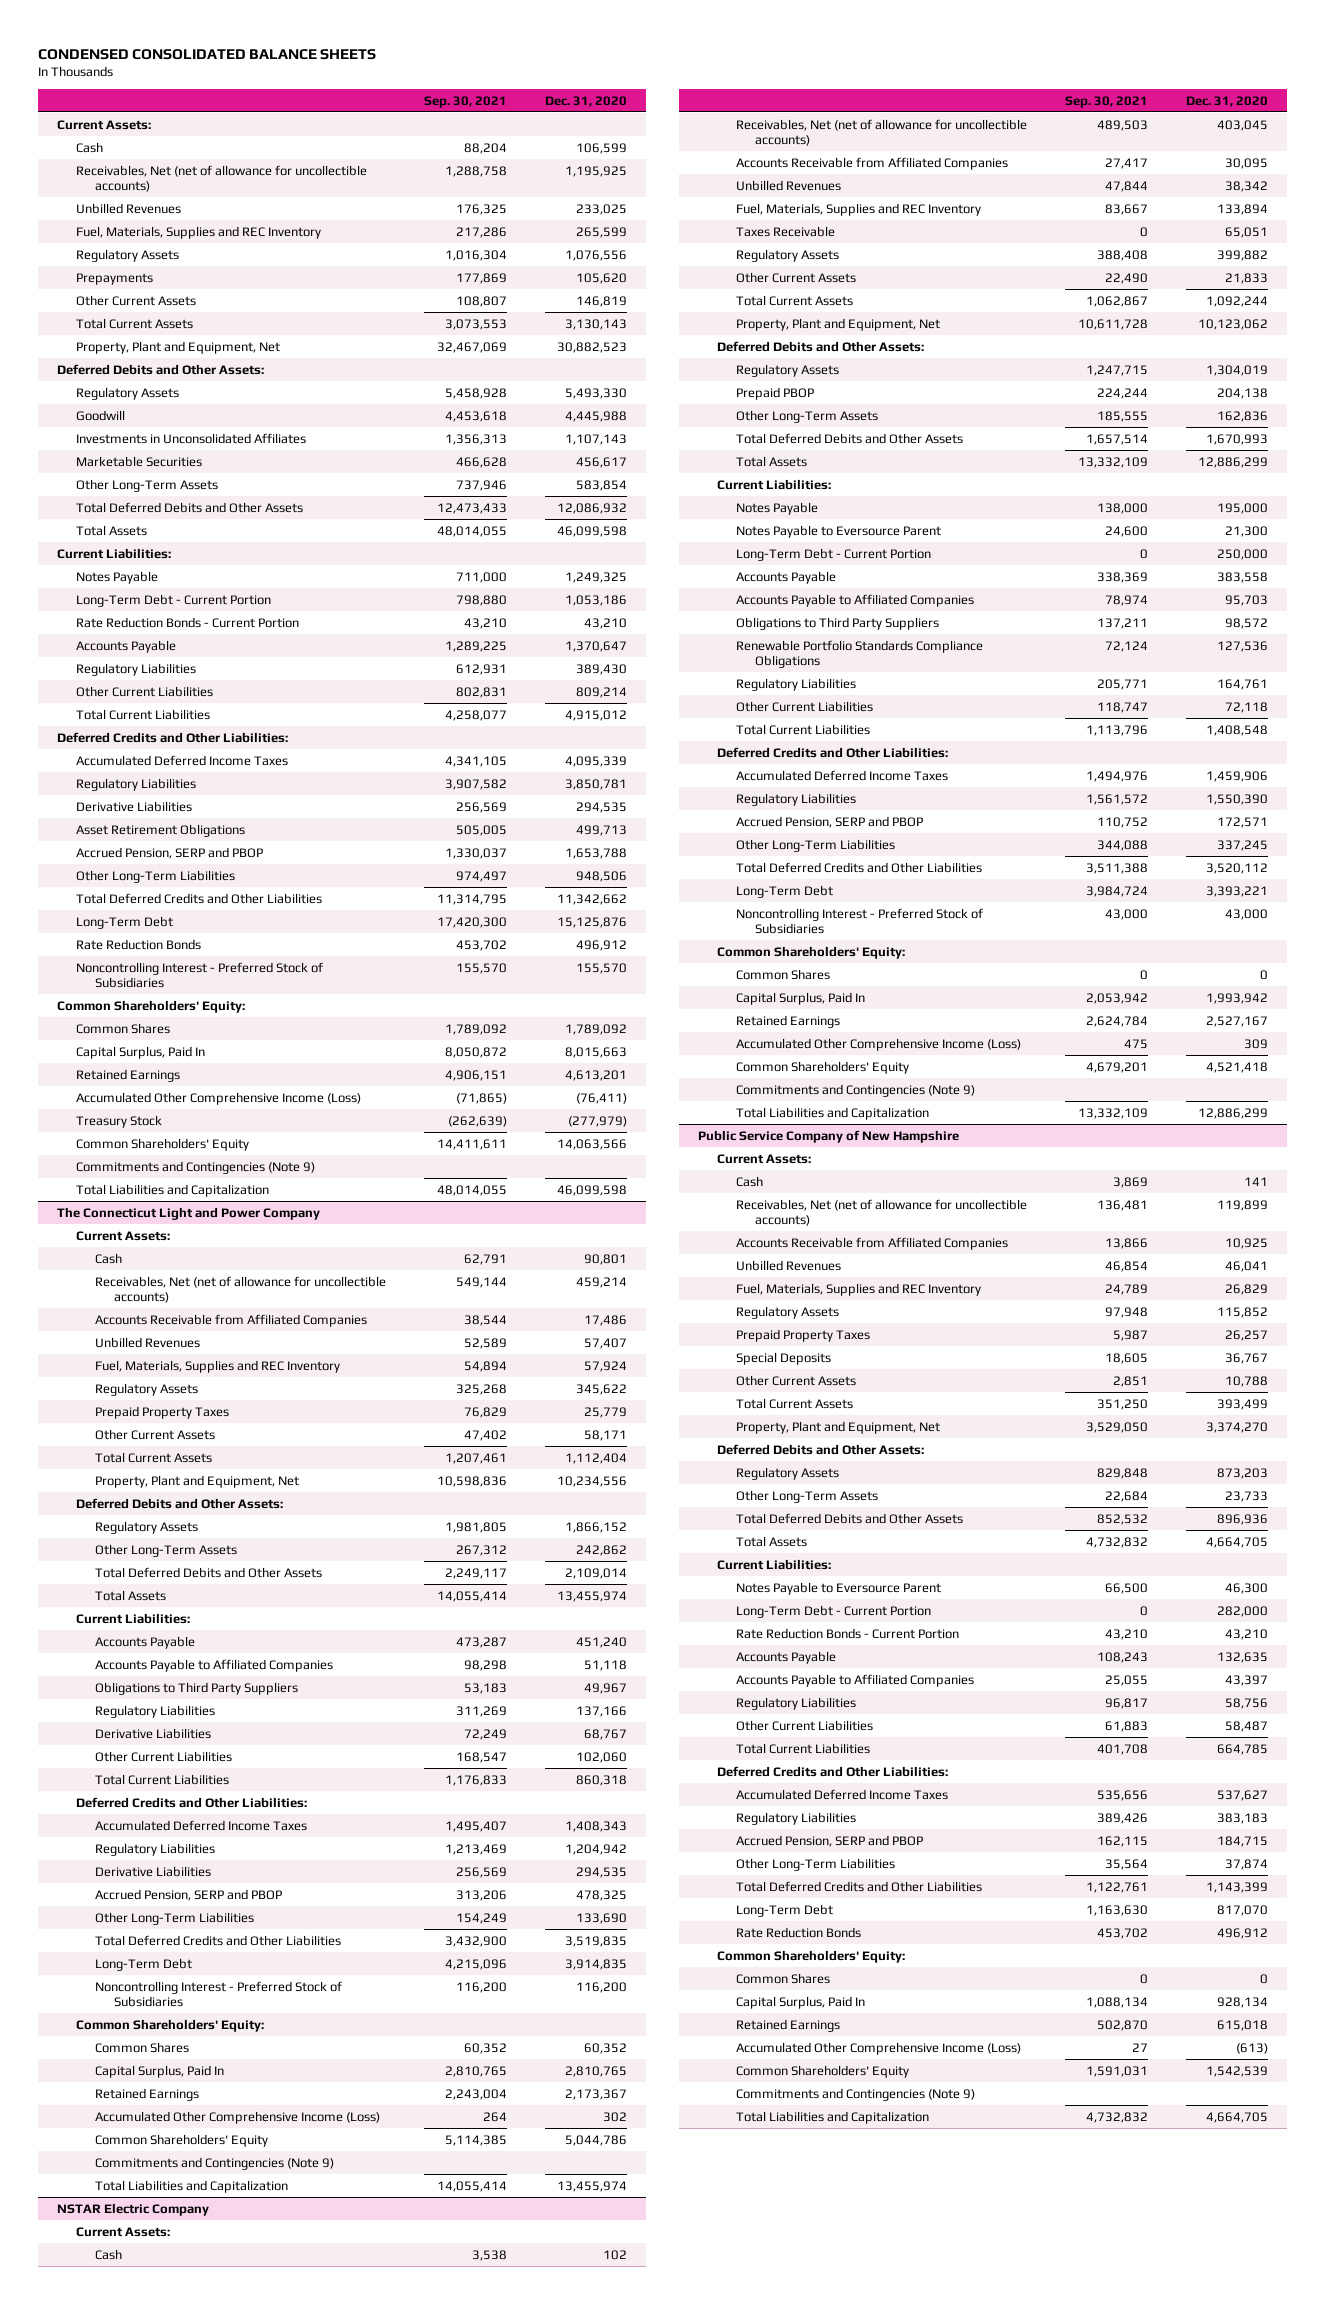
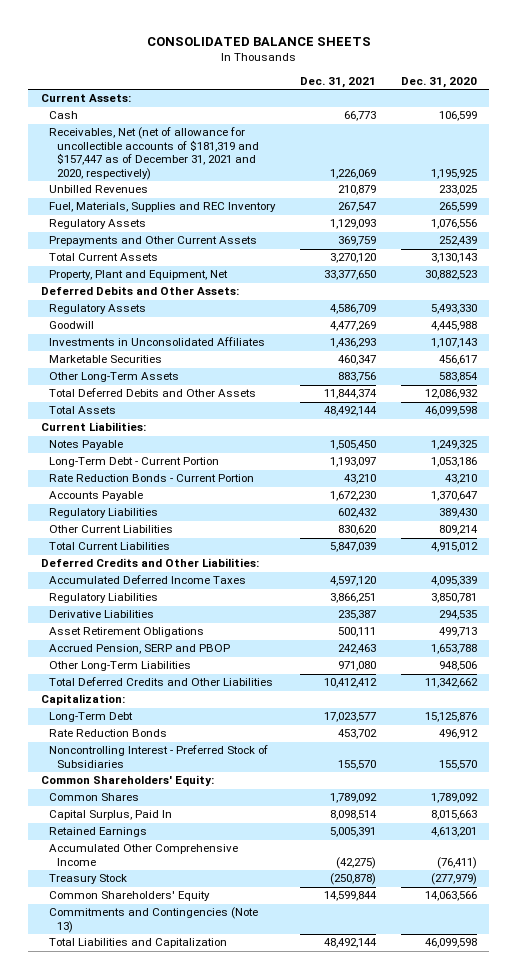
[38,48,377,60] CONDENSED CONSOLIDATED BALANCE SHEETS -> [146,36,371,46] CONSOLIDATED BALANCE SHEETS
[424,95,508,108] Sep. 30, 2021 -> none
none -> [299,76,376,88] Dec. 31, 2021
[76,164,368,193] Receivables, Net (net of allowance for uncollectible accounts) -> [48,127,259,180] Receivables, Net (net of allowance for uncollectible accounts of $181,319 and $157,447 as of December 31, 2021 and 2020, respectively)
[76,272,154,285] Prepayments -> none
[76,294,197,306] Other Current Assets -> [48,236,257,247] Prepayments and Other Current Assets
[576,295,628,307] 146,819 -> [438,236,477,247] 252,439
none -> [40,694,125,706] Capitalization:
[76,1091,362,1105] Accumulated Other Comprehensive Income (Loss) -> [48,844,238,866] Accumulated Other Comprehensive Income
[76,1160,316,1174] Commitments and Contingencies (Note 9) -> [48,907,258,933] Commitments and Contingencies (Note 13)
[57,1206,321,1220] The Connecticut Light and Power Company -> none
[76,1230,171,1241] Current Assets: -> none
[95,1252,123,1264] Cash -> none
[95,1275,387,1304] Receivables, Net (net of allowance for uncollectible accounts) -> none
[95,1313,368,1327] Accounts Receivable from Affiliated Companies -> none
[95,1336,201,1348] Unbilled Revenues -> none
[95,1359,341,1373] Fuel, Materials, Supplies and REC Inventory -> none
[95,1382,199,1396] Regulatory Assets -> none
[95,1405,230,1419] Prepaid Property Taxes -> none
[95,1428,216,1440] Other Current Assets -> none
[95,1451,213,1463] Total Current Assets -> none
[95,1474,300,1488] Property, Plant and Equipment, Net -> none
[76,1497,284,1509] Deferred Debits and Other Assets: -> none
[95,1520,199,1534] Regulatory Assets -> none
[95,1543,238,1557] Other Long-Term Assets -> none
[95,1566,323,1578] Total Deferred Debits and Other Assets -> none
[95,1589,167,1601] Total Assets -> none
[76,1612,191,1624] Current Liabilities: -> none
[95,1635,196,1649] Accounts Payable -> none
[95,1658,334,1672] Accounts Payable to Affiliated Companies -> none
[95,1681,299,1695] Obligations to Third Party Suppliers -> none
[95,1704,216,1718] Regulatory Liabilities -> none
[95,1727,212,1739] Derivative Liabilities -> none
[95,1750,233,1762] Other Current Liabilities -> none
[95,1773,230,1785] Total Current Liabilities -> none
[76,1796,308,1808] Deferred Credits and Other Liabilities: -> none
[95,1819,308,1831] Accumulated Deferred Income Taxes -> none
[95,1842,216,1856] Regulatory Liabilities -> none
[95,1865,212,1877] Derivative Liabilities -> none
[95,1888,283,1901] Accrued Pension, SERP and PBOP -> none
[95,1911,255,1925] Other Long-Term Liabilities -> none
[95,1934,342,1946] Total Deferred Credits and Other Liabilities -> none
[95,1957,193,1971] Long-Term Debt -> none
[95,1980,343,2008] Noncontrolling Interest - Preferred Stock of Subsidiaries -> none
[76,2018,265,2032] Common Shareholders' Equity: -> none
[95,2041,190,2053] Common Shares -> none
[95,2064,225,2078] Capital Surplus, Paid In -> none
[95,2087,200,2101] Retained Earnings -> none
[95,2110,381,2124] Accumulated Other Comprehensive Income (Loss) -> none
[95,2133,269,2147] Common Shareholders' Equity -> none
[95,2156,335,2170] Commitments and Contingencies (Note 9) -> none
[95,2179,289,2193] Total Liabilities and Capitalization -> none
[57,2202,210,2216] NSTAR Electric Company -> none
[76,2226,171,2237] Current Assets: -> none
[95,2248,123,2260] Cash -> none
[735,118,1027,147] Receivables, Net (net of allowance for uncollectible accounts) -> none
[735,156,1008,170] Accounts Receivable from Affiliated Companies -> none
[735,179,841,191] Unbilled Revenues -> none
[735,202,981,216] Fuel, Materials, Supplies and REC Inventory -> none
[735,225,835,237] Taxes Receivable -> none
[735,248,839,262] Regulatory Assets -> none
[735,271,856,283] Other Current Assets -> none
[735,294,853,306] Total Current Assets -> none
[735,317,940,331] Property, Plant and Equipment, Net -> none
[716,340,924,352] Deferred Debits and Other Assets: -> none
[735,363,839,377] Regulatory Assets -> none
[735,386,814,400] Prepaid PBOP -> none
[735,409,878,423] Other Long-Term Assets -> none
[735,432,963,444] Total Deferred Debits and Other Assets -> none
[735,455,807,467] Total Assets -> none
[716,478,831,490] Current Liabilities: -> none
[735,501,818,515] Notes Payable -> none
[735,524,941,538] Notes Payable to Eversource Parent -> none
[735,547,931,561] Long-Term Debt - Current Portion -> none
[735,570,836,584] Accounts Payable -> none
[735,593,974,607] Accounts Payable to Affiliated Companies -> none
[735,616,939,630] Obligations to Third Party Suppliers -> none
[735,639,983,669] Renewable Portfolio Standards Compliance Obligations -> none
[735,677,856,691] Regulatory Liabilities -> none
[735,700,873,712] Other Current Liabilities -> none
[735,723,870,735] Total Current Liabilities -> none
[716,746,948,758] Deferred Credits and Other Liabilities: -> none
[735,769,948,781] Accumulated Deferred Income Taxes -> none
[735,792,856,806] Regulatory Liabilities -> none
[735,815,923,828] Accrued Pension, SERP and PBOP -> none
[735,838,895,852] Other Long-Term Liabilities -> none
[735,861,982,873] Total Deferred Credits and Other Liabilities -> none
[735,884,833,898] Long-Term Debt -> none
[735,907,983,935] Noncontrolling Interest - Preferred Stock of Subsidiaries -> none
[716,945,905,959] Common Shareholders' Equity: -> none
[735,968,830,980] Common Shares -> none
[735,991,865,1005] Capital Surplus, Paid In -> none
[735,1014,840,1028] Retained Earnings -> none
[735,1037,1021,1051] Accumulated Other Comprehensive Income (Loss) -> none
[735,1060,909,1074] Common Shareholders' Equity -> none
[735,1083,975,1097] Commitments and Contingencies (Note 9) -> none
[735,1106,929,1120] Total Liabilities and Capitalization -> none
[697,1129,959,1143] Public Service Company of New Hampshire -> none
[716,1153,811,1164] Current Assets: -> none
[735,1175,763,1187] Cash -> none
[735,1198,1027,1227] Receivables, Net (net of allowance for uncollectible accounts) -> none
[735,1236,1008,1250] Accounts Receivable from Affiliated Companies -> none
[735,1259,841,1271] Unbilled Revenues -> none
[735,1282,981,1296] Fuel, Materials, Supplies and REC Inventory -> none
[735,1305,839,1319] Regulatory Assets -> none
[735,1328,870,1342] Prepaid Property Taxes -> none
[735,1351,831,1365] Special Deposits -> none
[735,1374,856,1386] Other Current Assets -> none
[735,1397,853,1409] Total Current Assets -> none
[735,1420,940,1434] Property, Plant and Equipment, Net -> none
[716,1443,924,1455] Deferred Debits and Other Assets: -> none
[735,1466,839,1480] Regulatory Assets -> none
[735,1489,878,1503] Other Long-Term Assets -> none
[735,1512,963,1524] Total Deferred Debits and Other Assets -> none
[735,1535,807,1547] Total Assets -> none
[716,1558,831,1570] Current Liabilities: -> none
[735,1581,941,1595] Notes Payable to Eversource Parent -> none
[735,1604,931,1618] Long-Term Debt - Current Portion -> none
[735,1627,959,1639] Rate Reduction Bonds - Current Portion -> none
[735,1650,836,1664] Accounts Payable -> none
[735,1673,974,1687] Accounts Payable to Affiliated Companies -> none
[735,1696,856,1710] Regulatory Liabilities -> none
[735,1719,873,1731] Other Current Liabilities -> none
[735,1742,870,1754] Total Current Liabilities -> none
[716,1765,948,1777] Deferred Credits and Other Liabilities: -> none
[735,1788,948,1800] Accumulated Deferred Income Taxes -> none
[735,1811,856,1825] Regulatory Liabilities -> none
[735,1834,923,1847] Accrued Pension, SERP and PBOP -> none
[735,1857,895,1871] Other Long-Term Liabilities -> none
[735,1880,982,1892] Total Deferred Credits and Other Liabilities -> none
[735,1903,833,1917] Long-Term Debt -> none
[735,1926,861,1938] Rate Reduction Bonds -> none
[716,1949,905,1963] Common Shareholders' Equity: -> none
[735,1972,830,1984] Common Shares -> none
[735,1995,865,2009] Capital Surplus, Paid In -> none
[735,2018,840,2032] Retained Earnings -> none
[735,2041,1021,2055] Accumulated Other Comprehensive Income (Loss) -> none
[735,2064,909,2078] Common Shareholders' Equity -> none
[735,2087,975,2101] Commitments and Contingencies (Note 9) -> none
[735,2110,929,2124] Total Liabilities and Capitalization -> none

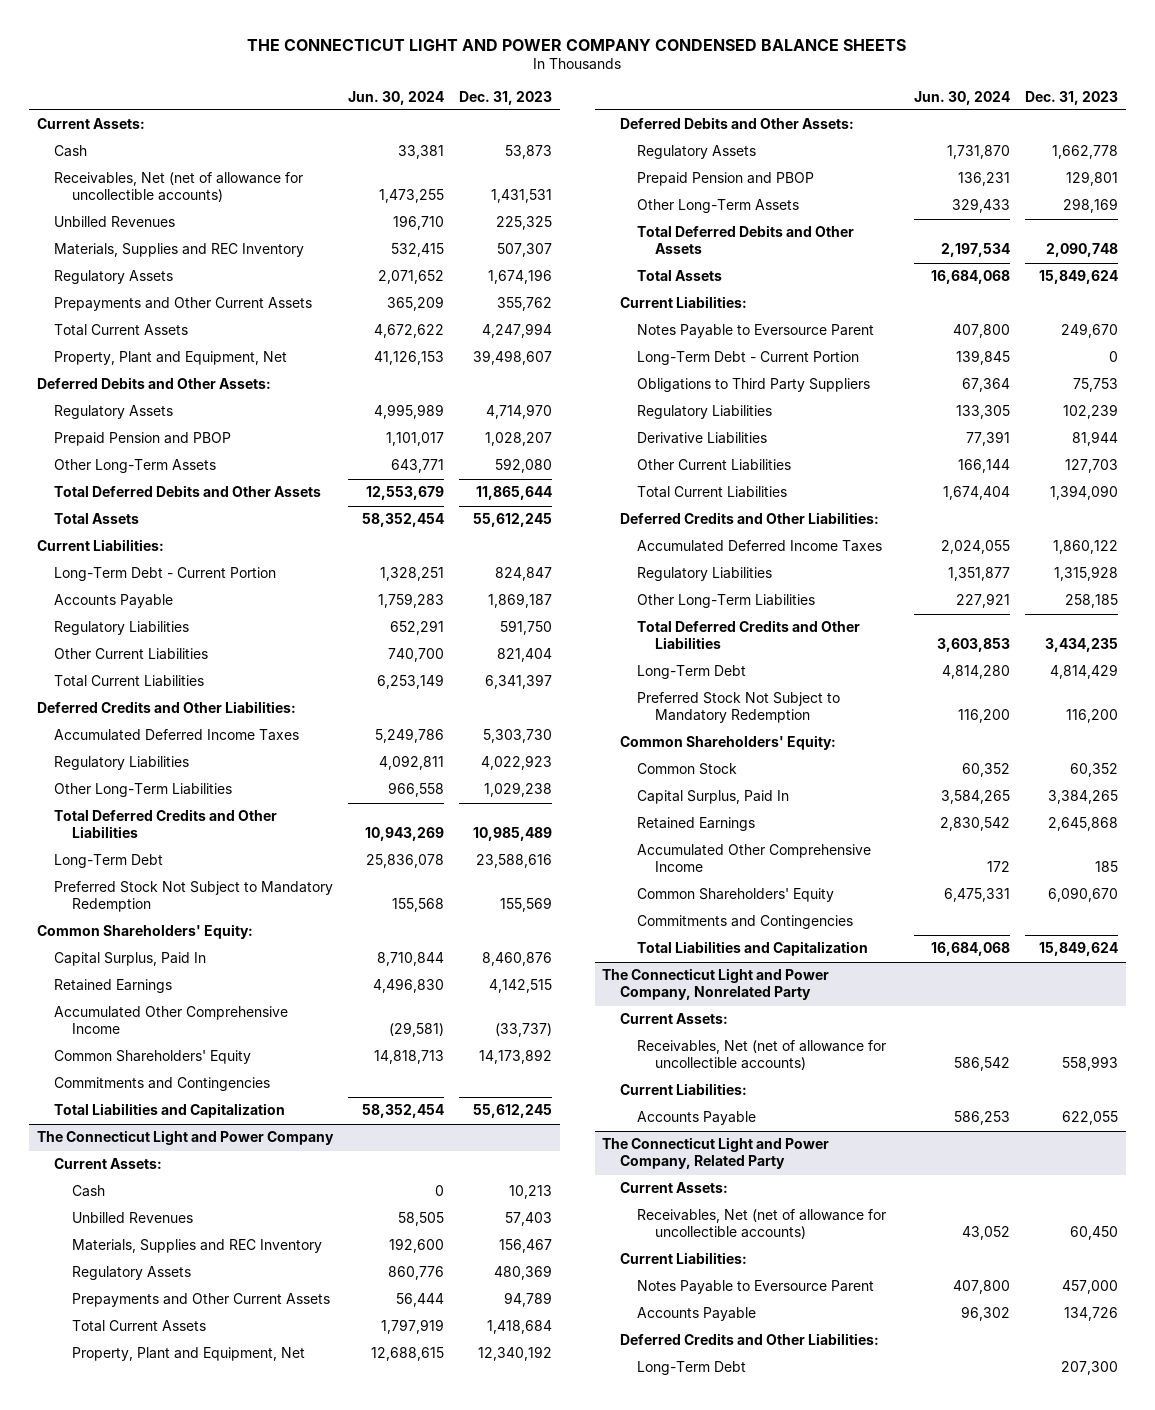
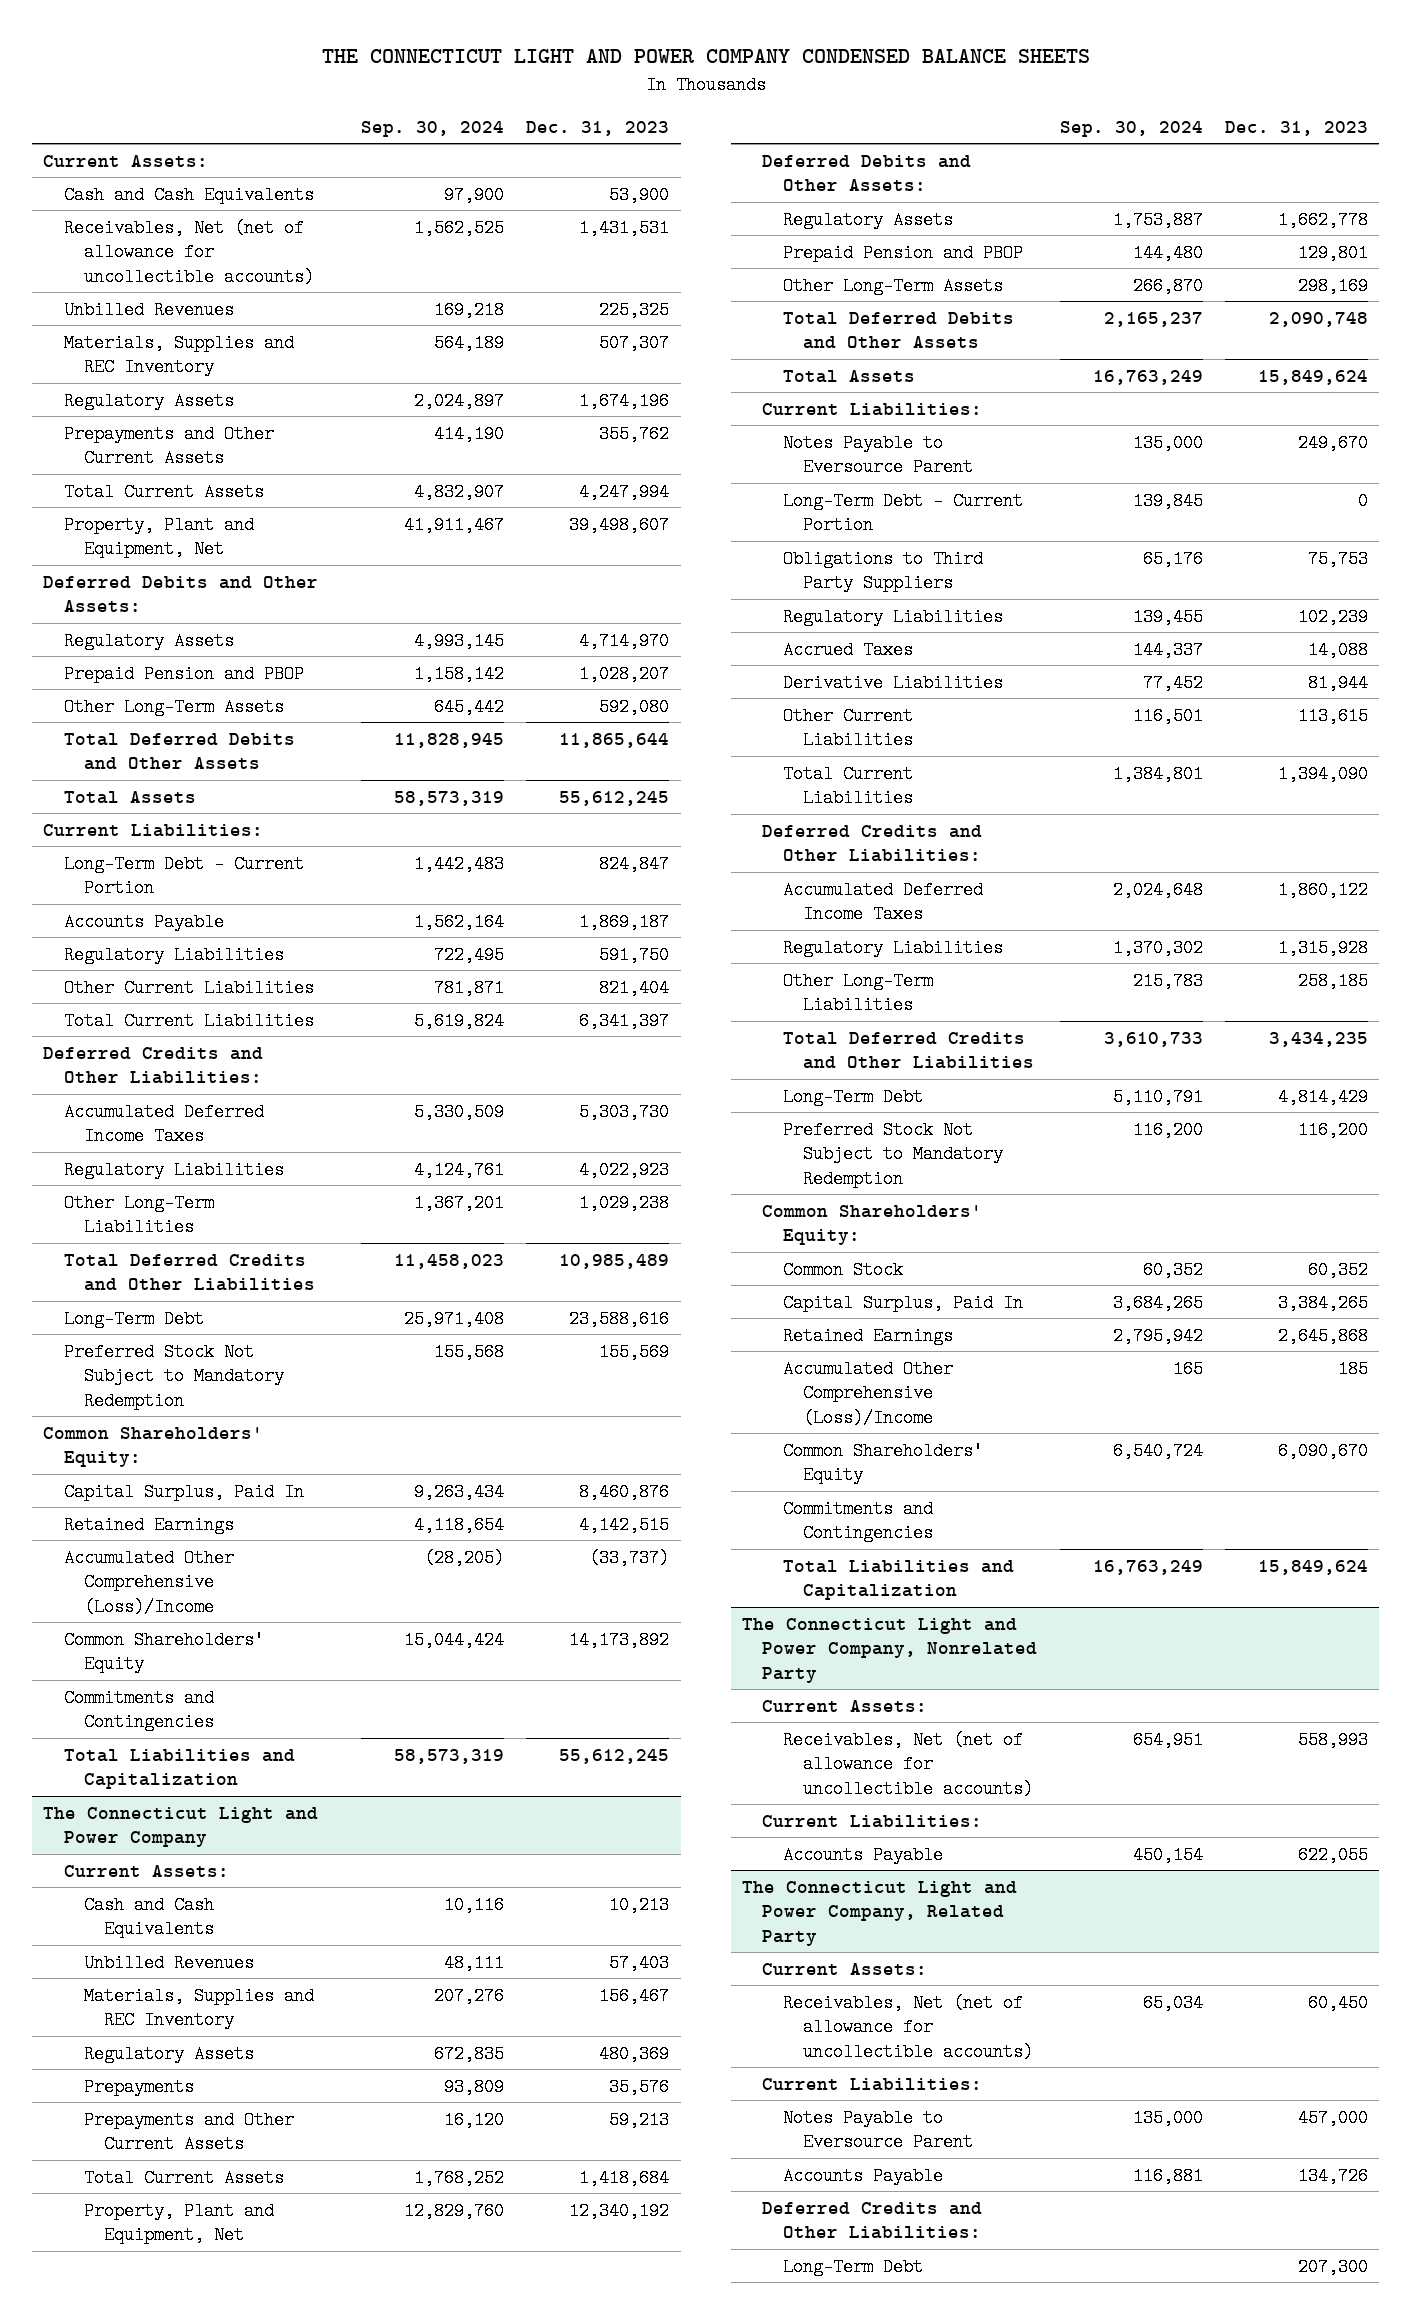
[348,90,445,105] Jun. 30, 2024 -> none
none -> [360,120,504,137] Sep. 30, 2024
[54,145,88,158] Cash -> [63,185,314,204] Cash and Cash Equivalents
[505,145,553,160] 53,873 -> [609,185,670,204] 53,900
[54,1006,289,1035] Accumulated Other Comprehensive Income -> [63,1548,234,1616] Accumulated Other Comprehensive (Loss)/Income
[71,1185,105,1198] Cash -> [84,1895,215,1939] Cash and Cash Equivalents
none -> [84,2077,195,2096] Prepayments
[504,1292,553,1308] 94,789 -> [609,2110,670,2129] 59,213
none -> [782,640,913,659] Accrued Taxes
[1064,459,1118,474] 127,703 -> [1298,706,1369,725] 113,615
[637,844,872,873] Accumulated Other Comprehensive Income -> [782,1359,953,1427] Accumulated Other Comprehensive (Loss)/Income

